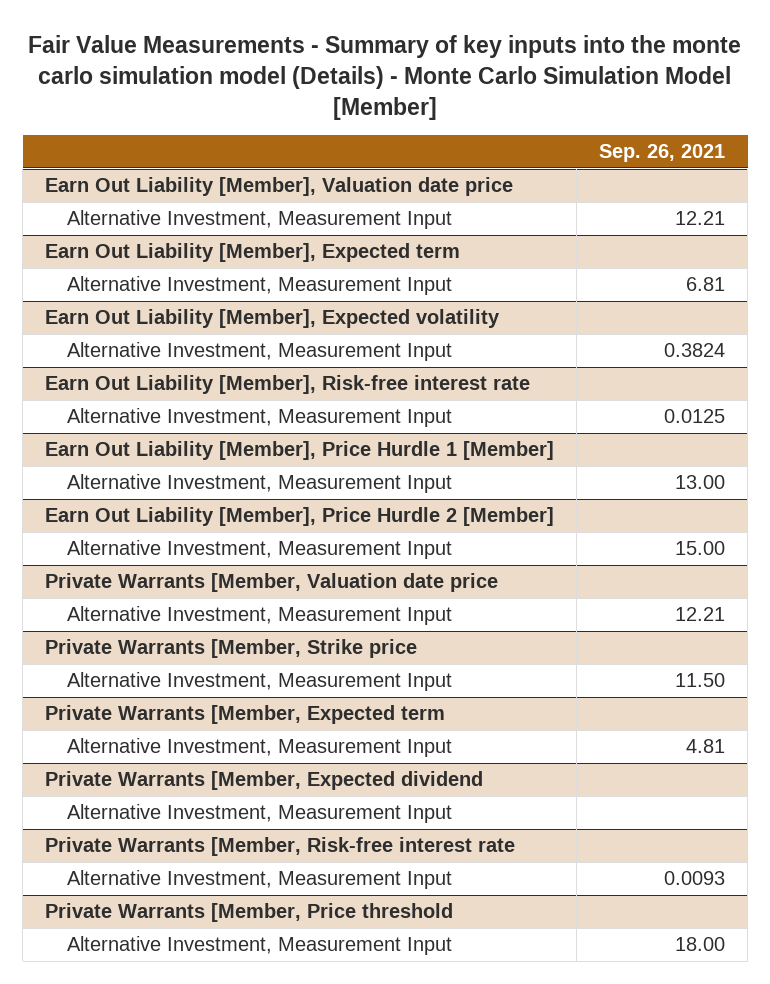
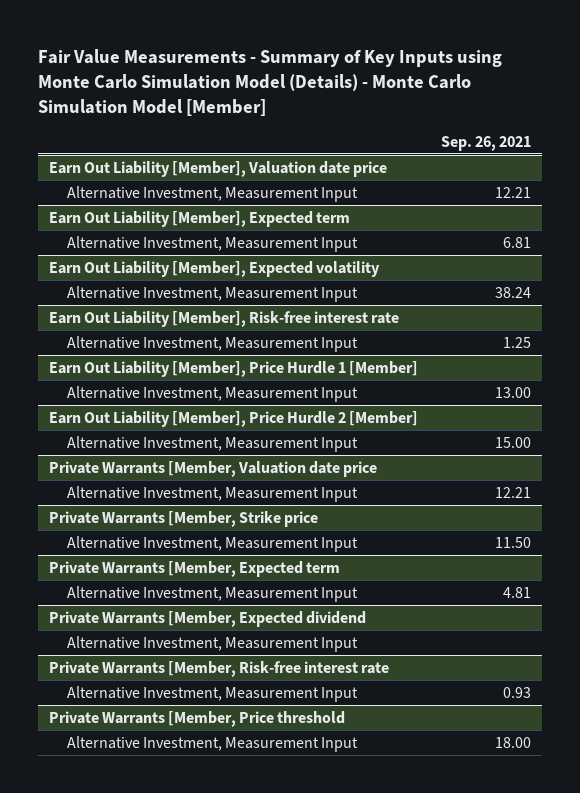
[28,35,742,121] Fair Value Measurements - Summary of key inputs into the monte carlo simulation model (Details) - Monte Carlo Simulation Model [Member] -> [37,48,502,116] Fair Value Measurements - Summary of Key Inputs using Monte Carlo Simulation Model (Details) - Monte Carlo Simulation Model [Member]
[664,343,726,358] 0.3824 -> [495,286,532,298] 38.24
[664,409,726,424] 0.0125 -> [503,336,532,348] 1.25
[664,871,726,886] 0.0093 -> [503,686,532,698] 0.93

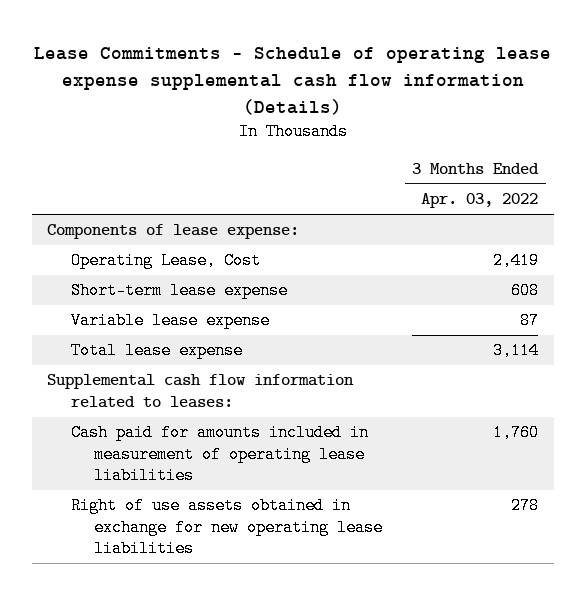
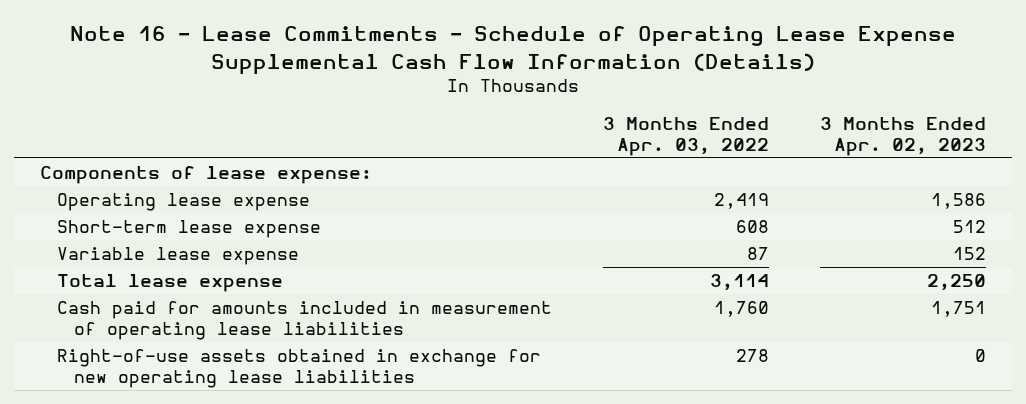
[33,46,551,115] Lease Commitments - Schedule of operating lease expense supplemental cash flow information (Details) -> [69,26,956,75] Note 16 - Lease Commitments - Schedule of Operating Lease Expense Supplemental Cash Flow Information (Details)
none -> [820,116,987,156] 3 Months Ended Apr. 02, 2023
[70,252,261,270] Operating Lease, Cost -> [56,193,310,212] Operating lease expense
[46,374,354,408] Supplemental cash flow information related to leases: -> none
[70,497,384,558] Right of use assets obtained in exchange for new operating lease liabilities -> [56,349,541,389] Right-of-use assets obtained in exchange for new operating lease liabilities

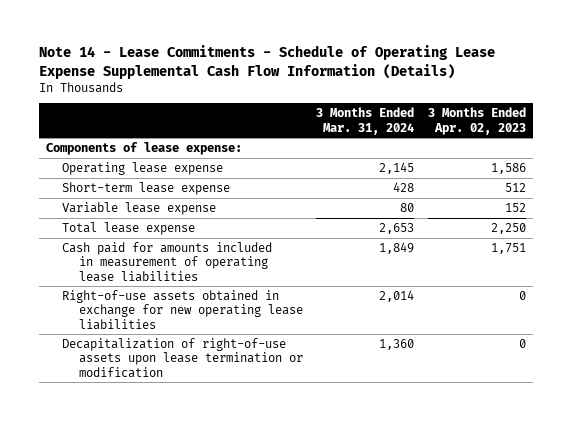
[69,26,956,75] Note 16 - Lease Commitments - Schedule of Operating Lease Expense Supplemental Cash Flow Information (Details) -> [39,45,496,79] Note 14 - Lease Commitments - Schedule of Operating Lease Expense Supplemental Cash Flow Information (Details)
[602,116,769,156] 3 Months Ended Apr. 03, 2022 -> none
none -> [316,107,415,135] 3 Months Ended Mar. 31, 2024
none -> [62,337,303,378] Decapitalization of right-of-use assets upon lease termination or modification

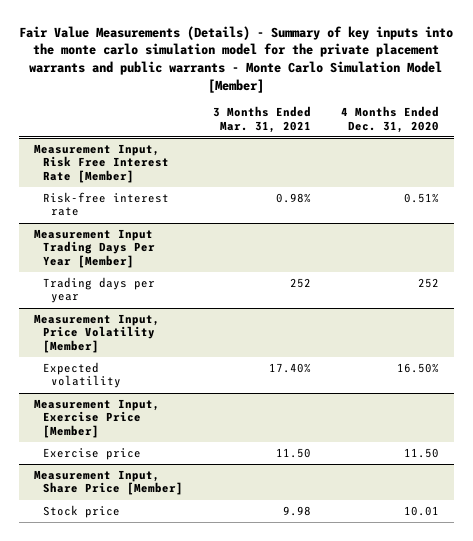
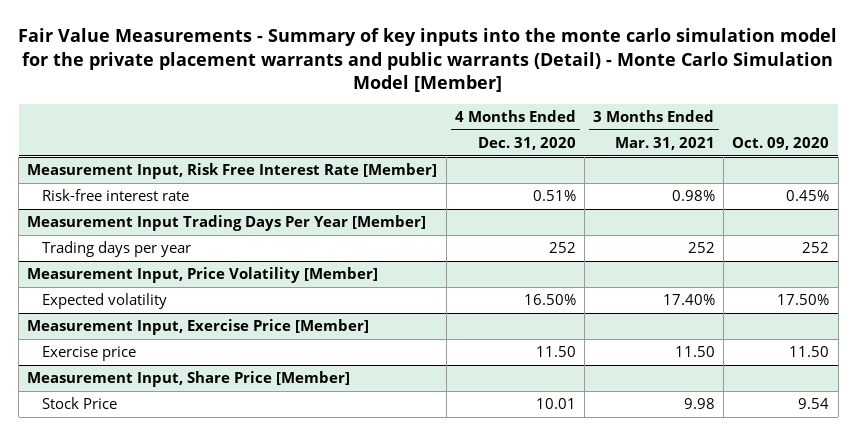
[19,25,454,93] Fair Value Measurements (Details) - Summary of key inputs into the monte carlo simulation model for the private placement warrants and public warrants - Monte Carlo Simulation Model [Member] -> [18,28,838,92] Fair Value Measurements - Summary of key inputs into the monte carlo simulation model for the private placement warrants and public warrants (Detail) - Monte Carlo Simulation Model [Member]
none -> [732,137,830,151] Oct. 09, 2020
[42,505,120,519] Stock price -> [41,397,117,410] Stock Price

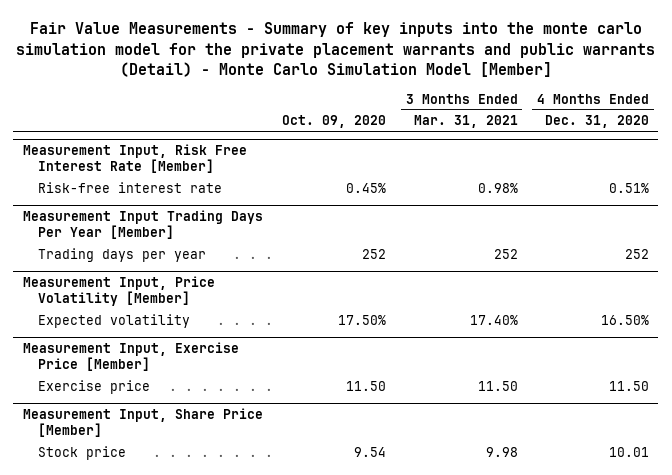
[41,397,117,410] Stock Price -> [37,445,126,460] Stock price

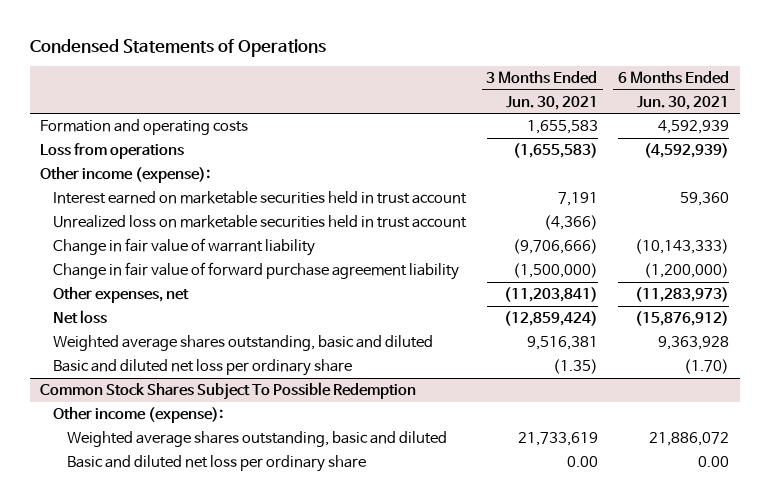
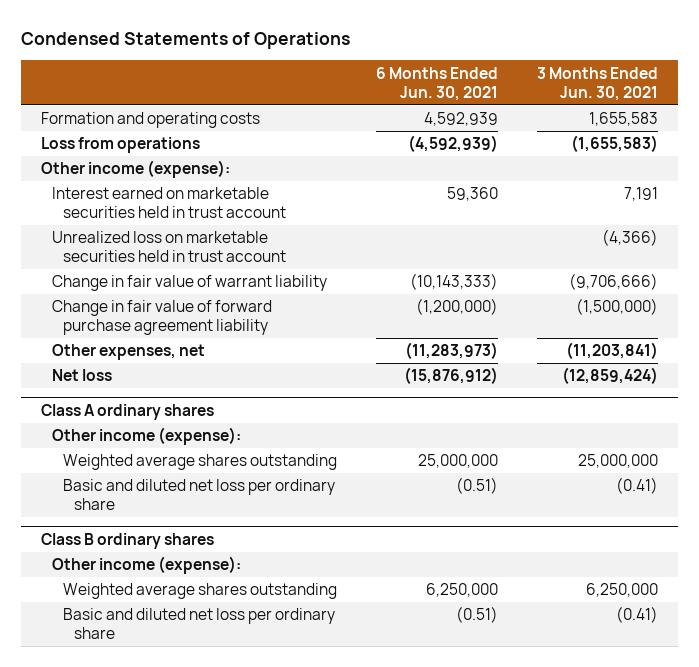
[53,334,434,351] Weighted average shares outstanding, basic and diluted -> none
[53,358,353,376] Basic and diluted net loss per ordinary share -> none
[39,381,416,400] Common Stock Shares Subject To Possible Redemption -> none
none -> [40,403,214,420] Class A ordinary shares
[67,430,448,447] Weighted average shares outstanding, basic and diluted -> [63,454,338,471] Weighted average shares outstanding
[517,431,598,446] 21,733,619 -> [578,454,659,469] 25,000,000
[649,431,730,446] 21,886,072 -> [418,454,499,469] 25,000,000
[566,455,598,467] 0.00 -> [616,477,659,495] (0.41)
[698,455,730,467] 0.00 -> [456,477,499,495] (0.51)
none -> [40,532,214,549] Class B ordinary shares
none -> [51,556,241,575] Other income (expense):
none -> [63,583,338,600] Weighted average shares outstanding
none -> [63,608,336,640] Basic and diluted net loss per ordinary share

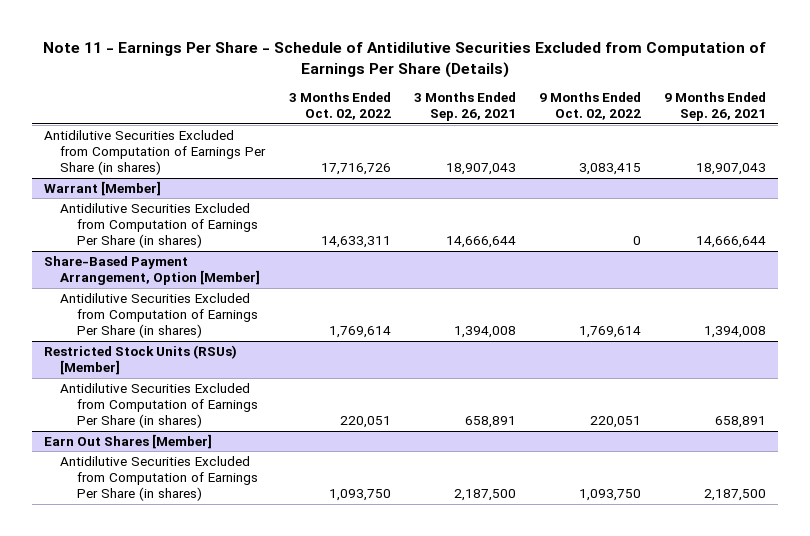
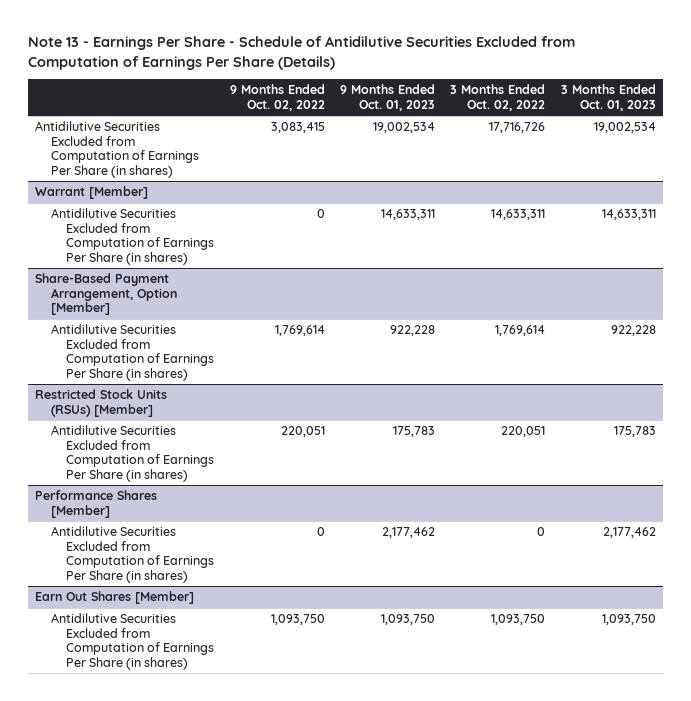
[42,42,766,78] Note 11 - Earnings Per Share - Schedule of Antidilutive Securities Excluded from Computation of Earnings Per Share (Details) -> [27,36,575,70] Note 13 - Earnings Per Share - Schedule of Antidilutive Securities Excluded from Computation of Earnings Per Share (Details)
[413,92,516,122] 3 Months Ended Sep. 26, 2021 -> none
[663,92,766,122] 9 Months Ended Sep. 26, 2021 -> none
none -> [339,84,435,111] 9 Months Ended Oct. 01, 2023
none -> [560,84,656,111] 3 Months Ended Oct. 01, 2023
none -> [35,490,158,518] Performance Shares [Member]
none -> [50,526,215,583] Antidilutive Securities Excluded from Computation of Earnings Per Share (in shares)

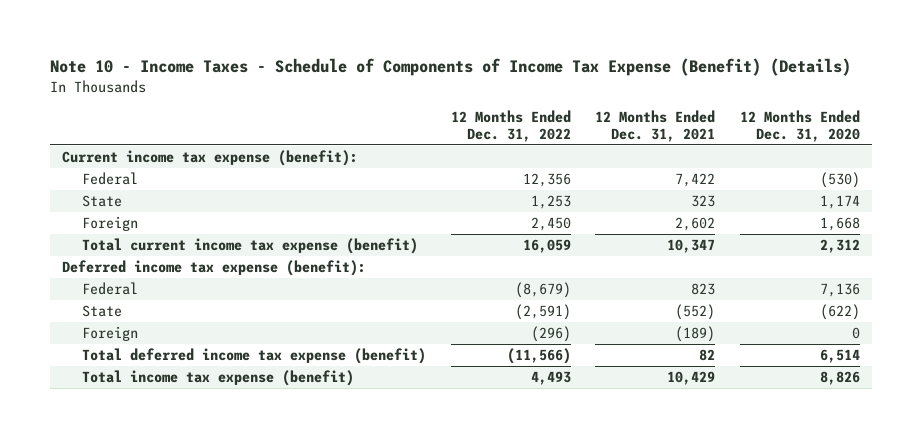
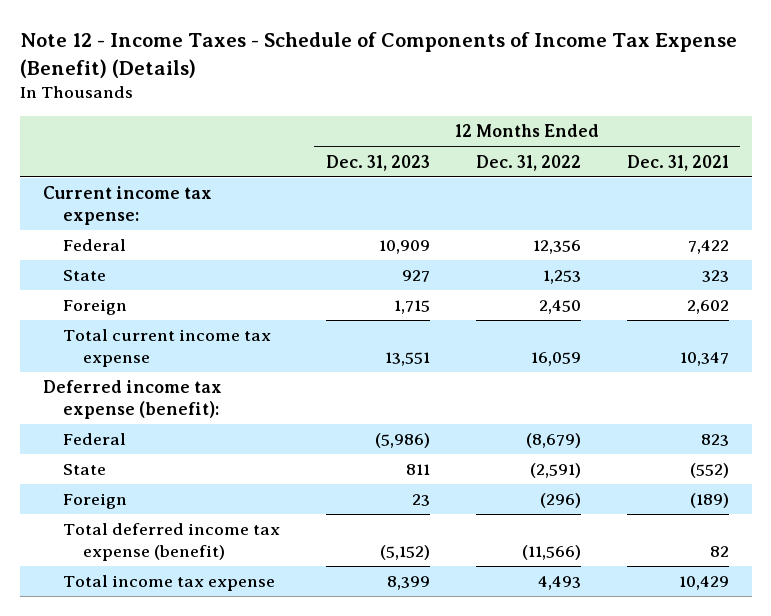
[50,58,852,77] Note 10 - Income Taxes - Schedule of Components of Income Tax Expense (Benefit) (Details) -> [19,32,737,78] Note 12 - Income Taxes - Schedule of Components of Income Tax Expense (Benefit) (Details)
[739,109,860,142] 12 Months Ended Dec. 31, 2020 -> none
none -> [325,154,430,171] Dec. 31, 2023
[62,149,359,166] Current income tax expense (benefit): -> [42,186,212,225] Current income tax expense:
[82,237,419,254] Total current income tax expense (benefit) -> [62,329,271,367] Total current income tax expense
[82,369,355,386] Total income tax expense (benefit) -> [62,575,275,592] Total income tax expense

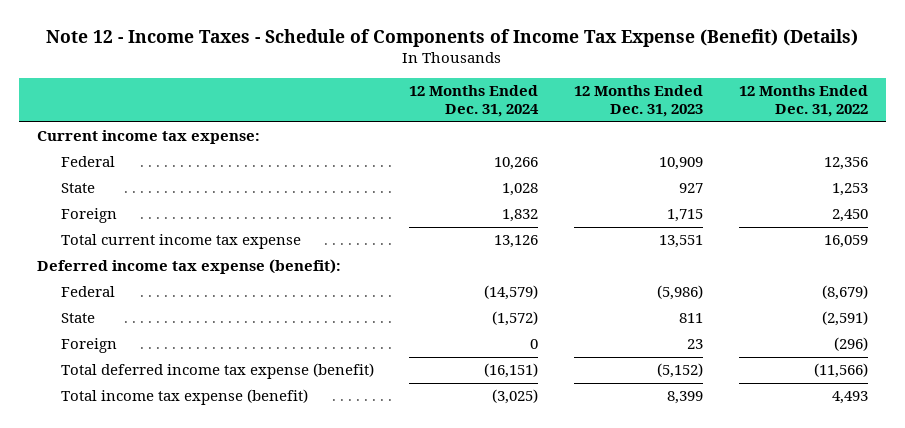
[626,154,729,171] Dec. 31, 2021 -> none
none -> [409,85,540,118] 12 Months Ended Dec. 31, 2024
[62,575,275,592] Total income tax expense -> [60,389,308,406] Total income tax expense (benefit)

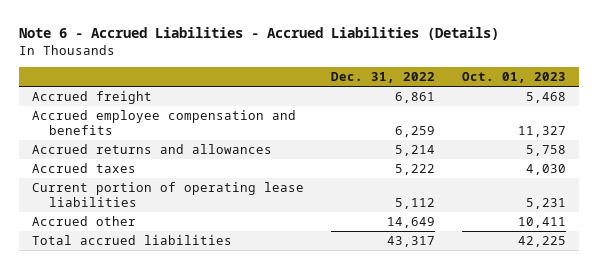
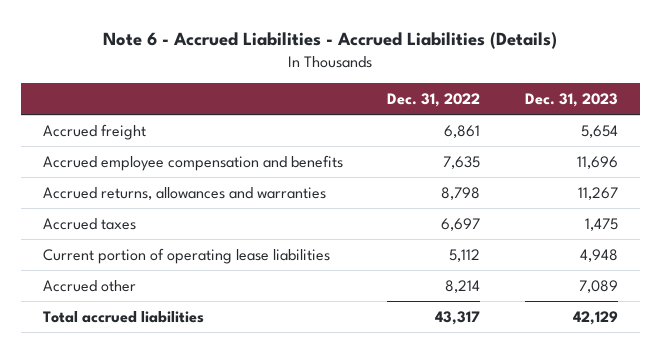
[461,72,566,84] Oct. 01, 2023 -> none
none -> [525,92,619,107] Dec. 31, 2023
[394,125,435,137] 6,259 -> [443,155,481,169] 7,635
[32,144,273,155] Accrued returns and allowances -> [42,186,326,200] Accrued returns, allowances and warranties
[394,145,435,157] 5,214 -> [441,186,481,200] 8,798
[394,164,435,176] 5,222 -> [441,217,481,231] 6,697
[386,217,435,229] 14,649 -> [445,279,481,293] 8,214

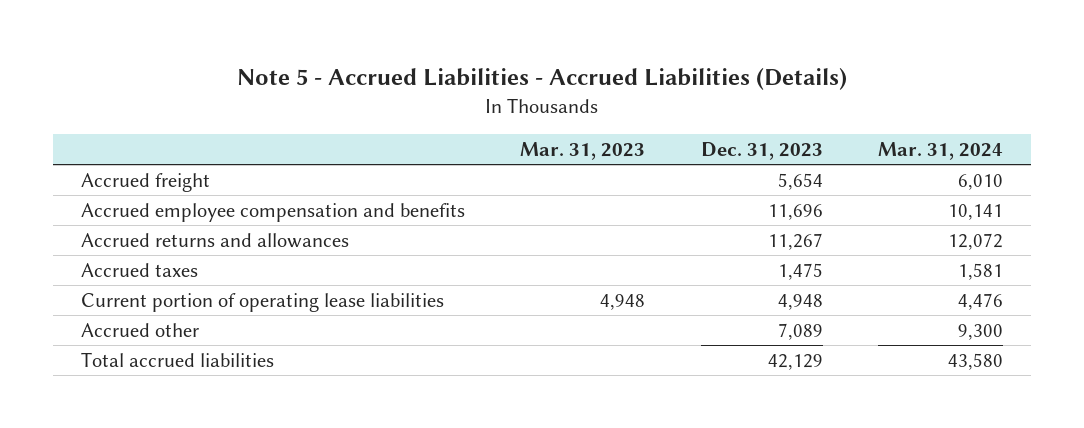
[103,32,558,50] Note 6 - Accrued Liabilities - Accrued Liabilities (Details) -> [237,68,848,91] Note 5 - Accrued Liabilities - Accrued Liabilities (Details)
[387,92,481,107] Dec. 31, 2022 -> none
none -> [520,141,646,160] Mar. 31, 2023
none -> [878,141,1004,160] Mar. 31, 2024
[42,186,326,200] Accrued returns, allowances and warranties -> [80,232,349,248] Accrued returns and allowances

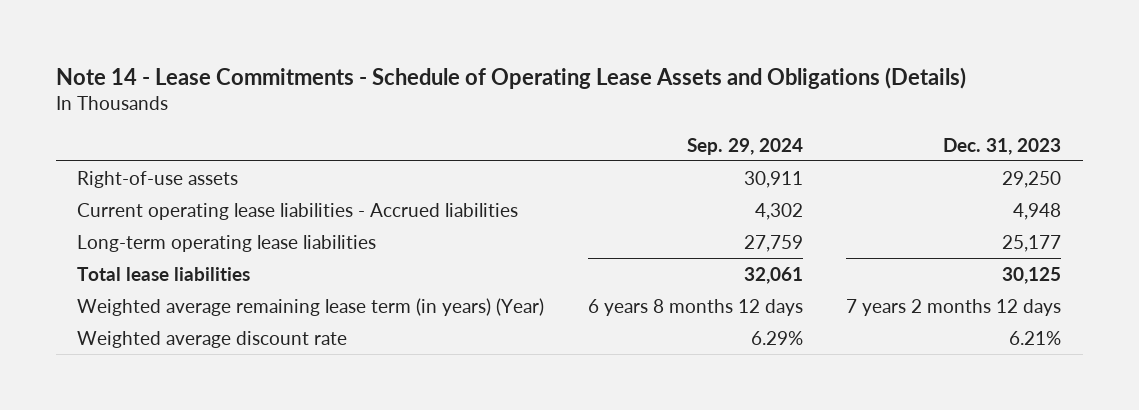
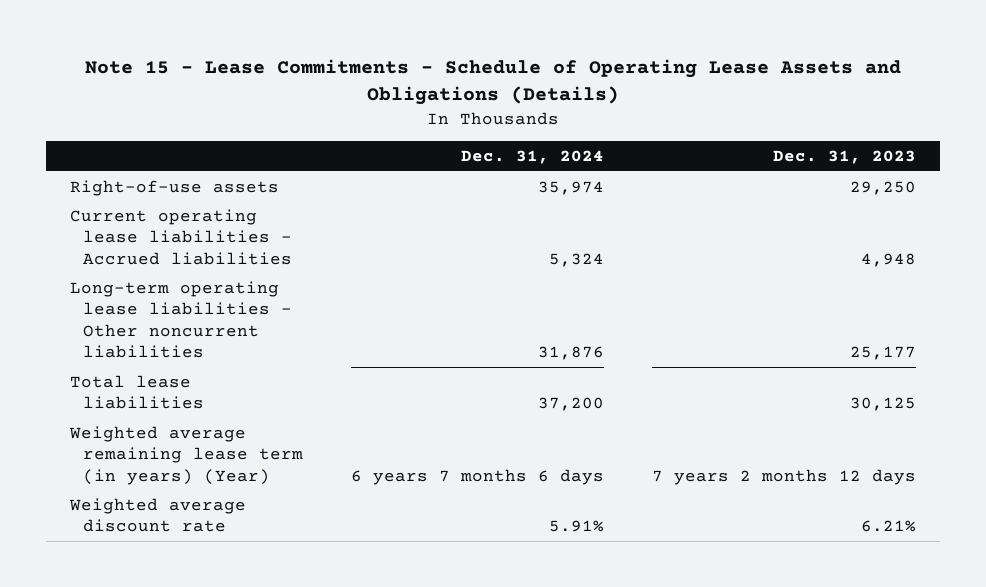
[55,66,966,89] Note 14 - Lease Commitments - Schedule of Operating Lease Assets and Obligations (Details) -> [84,59,901,106] Note 15 - Lease Commitments - Schedule of Operating Lease Assets and Obligations (Details)
[686,137,803,155] Sep. 29, 2024 -> none
none -> [460,150,604,165] Dec. 31, 2024
[77,234,377,252] Long-term operating lease liabilities -> [69,280,292,359] Long-term operating lease liabilities - Other noncurrent liabilities

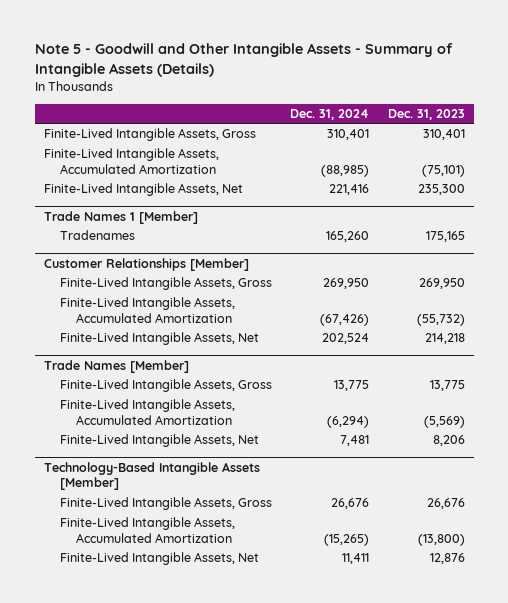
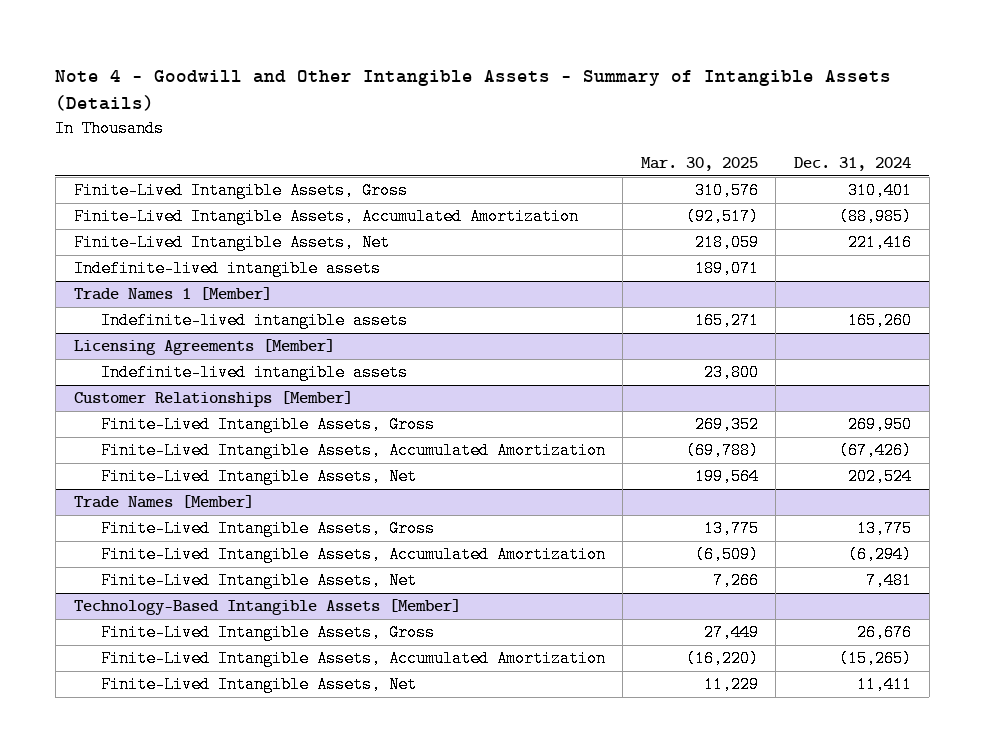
[34,43,453,78] Note 5 - Goodwill and Other Intangible Assets - Summary of Intangible Assets (Details) -> [55,70,892,112] Note 4 - Goodwill and Other Intangible Assets - Summary of Intangible Assets (Details)
[387,109,465,121] Dec. 31, 2023 -> none
none -> [640,157,758,172] Mar. 30, 2025
none -> [73,260,381,278] Indefinite-lived intangible assets
[60,230,136,241] Tradenames -> [100,312,408,330] Indefinite-lived intangible assets
none -> [73,339,335,356] Licensing Agreements [Member]
none -> [100,364,408,382] Indefinite-lived intangible assets

